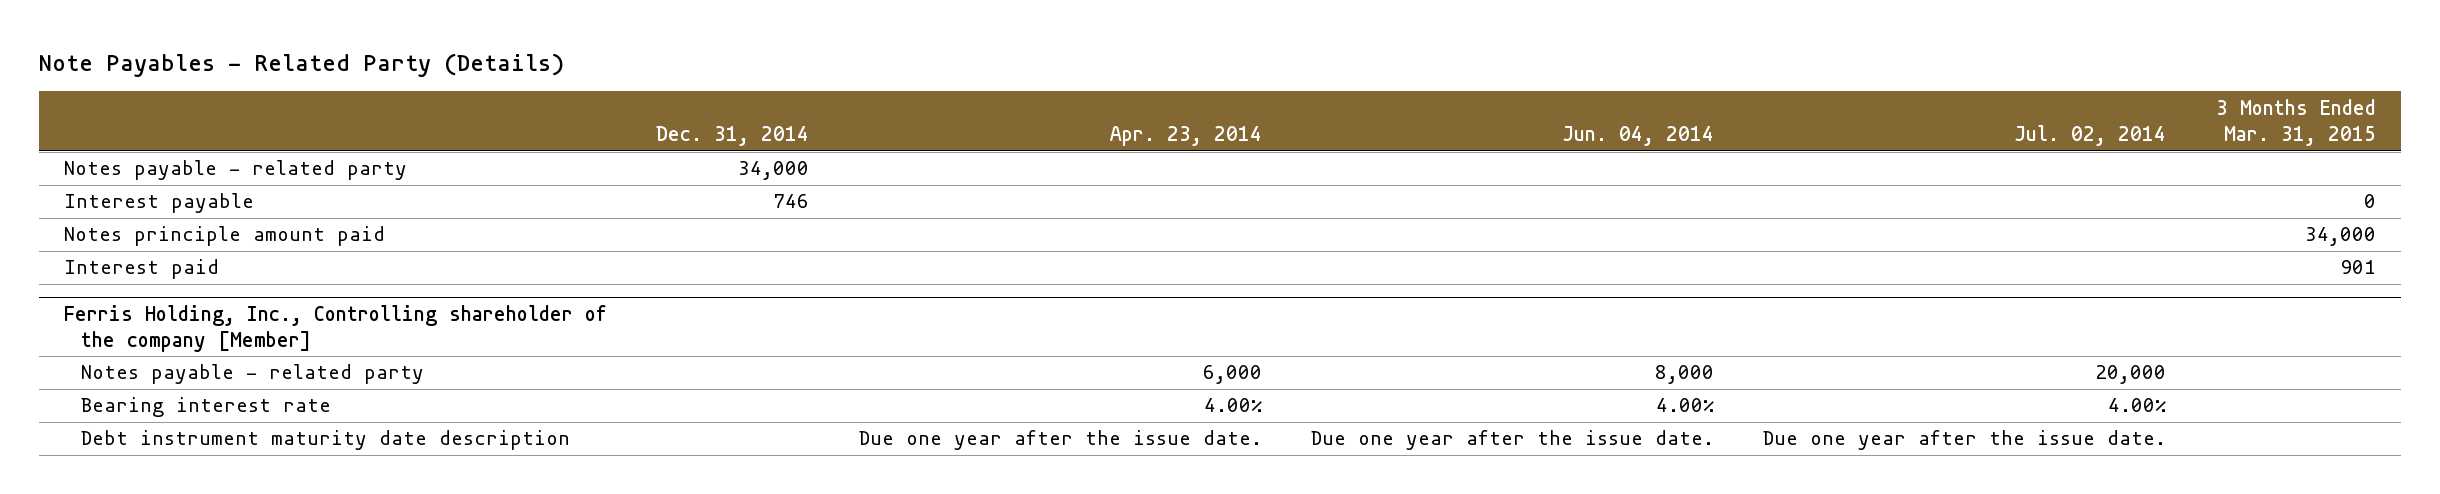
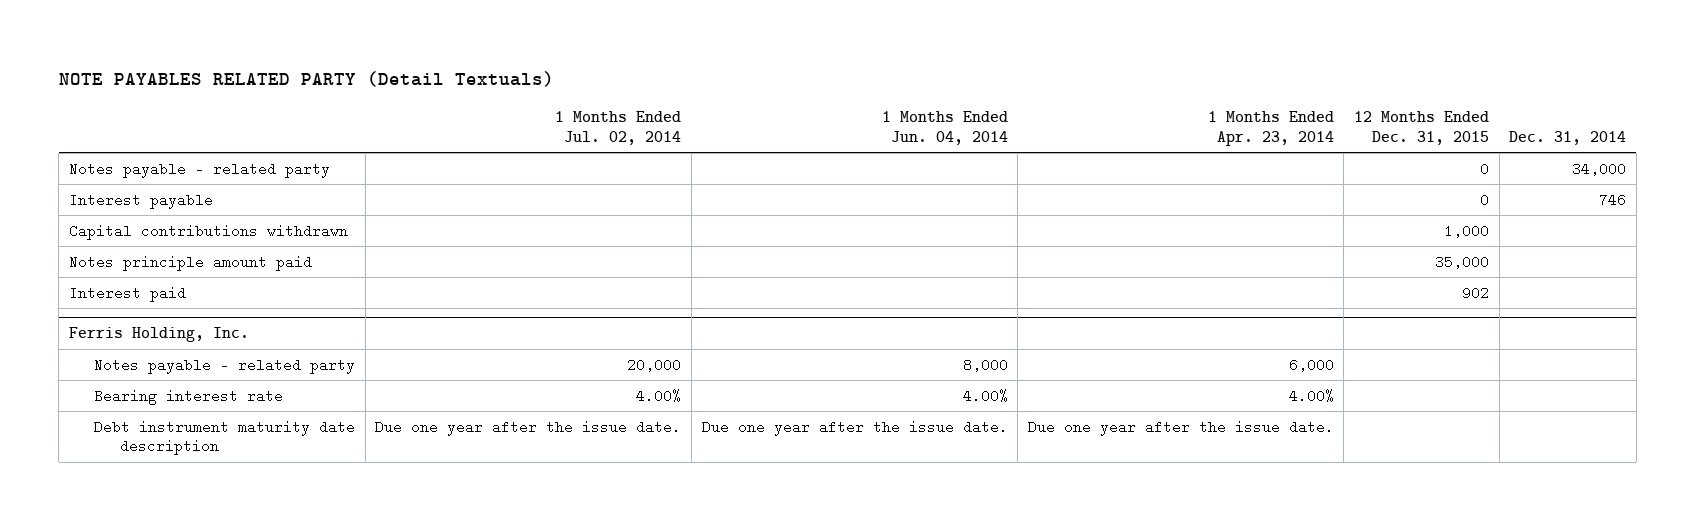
[39,52,565,77] Note Payables - Related Party (Details) -> [58,70,554,87] NOTE PAYABLES RELATED PARTY (Detail Textuals)
[1109,126,1262,147] Apr. 23, 2014 -> none
[1562,126,1715,147] Jun. 04, 2014 -> none
[2014,125,2167,147] Jul. 02, 2014 -> none
[2215,98,2376,147] 3 Months Ended Mar. 31, 2015 -> none
none -> [555,111,682,145] 1 Months Ended Jul. 02, 2014
none -> [881,111,1008,145] 1 Months Ended Jun. 04, 2014
none -> [1207,111,1334,146] 1 Months Ended Apr. 23, 2014
none -> [1354,111,1490,145] 12 Months Ended Dec. 31, 2015
none -> [68,223,348,240] Capital contributions withdrawn
[63,304,607,353] Ferris Holding, Inc., Controlling shareholder of the company [Member] -> [68,327,249,343] Ferris Holding, Inc.

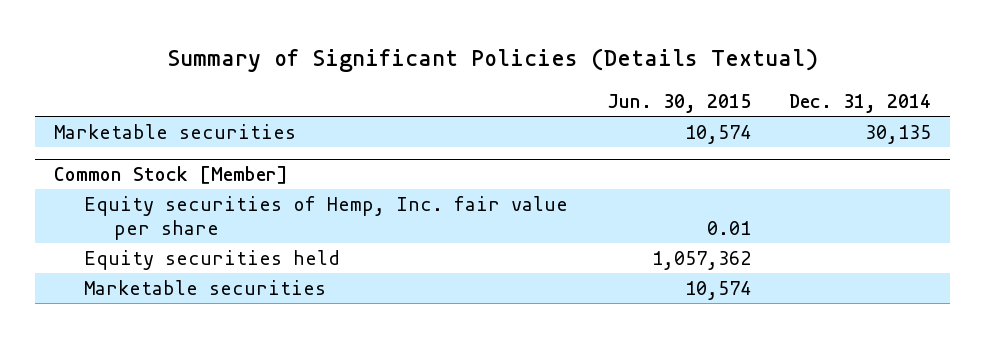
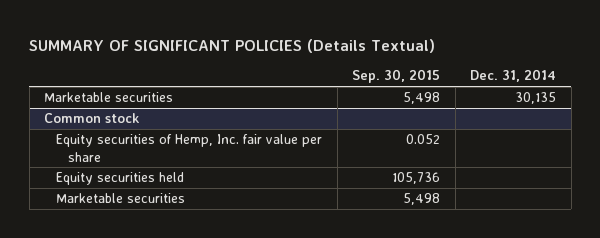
[166,48,818,73] Summary of Significant Policies (Details Textual) -> [29,38,436,53] SUMMARY OF SIGNIFICANT POLICIES (Details Textual)
[606,94,751,114] Jun. 30, 2015 -> none
none -> [352,69,441,84] Sep. 30, 2015
[54,166,289,185] Common Stock [Member] -> [44,113,141,124] Common stock

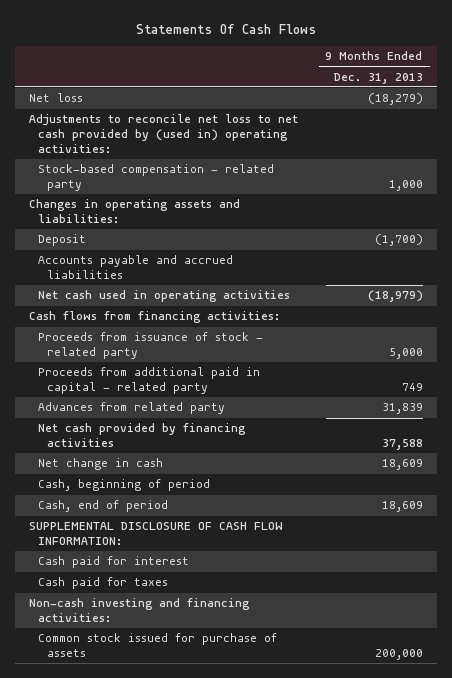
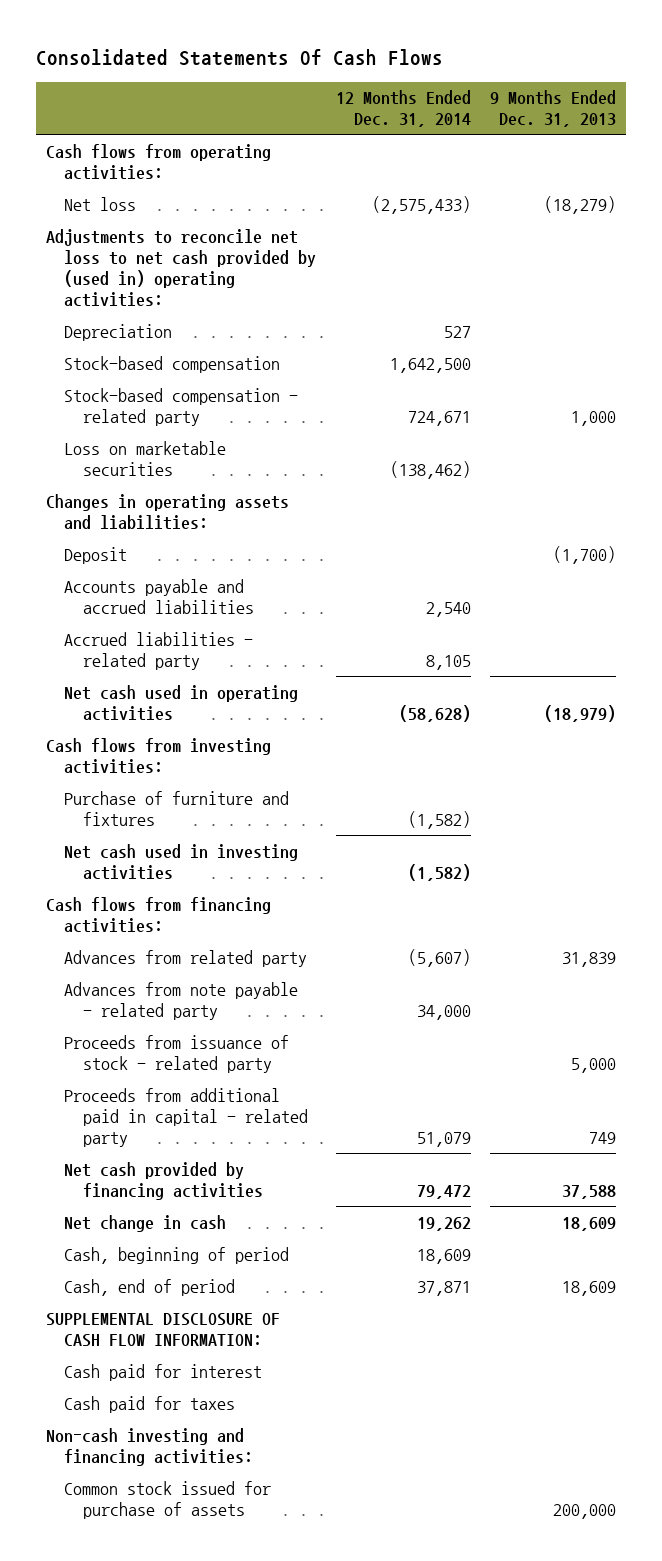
[136,23,317,34] Statements Of Cash Flows -> [36,48,444,66] Consolidated Statements Of Cash Flows
none -> [335,90,471,128] 12 Months Ended Dec. 31, 2014
none -> [45,143,271,180] Cash flows from operating activities:
none -> [64,323,173,341] Depreciation
none -> [64,355,281,373] Stock-based compensation
none -> [64,440,227,476] Loss on marketable securities
none -> [64,631,254,670] Accrued liabilities - related party
none -> [45,737,271,774] Cash flows from investing activities:
none -> [64,790,290,826] Purchase of furniture and fixtures
none -> [64,843,299,880] Net cash used in investing activities
[37,402,225,415] Advances from related party -> [64,949,308,967] Advances from related party
none -> [64,981,299,1020] Advances from note payable - related party

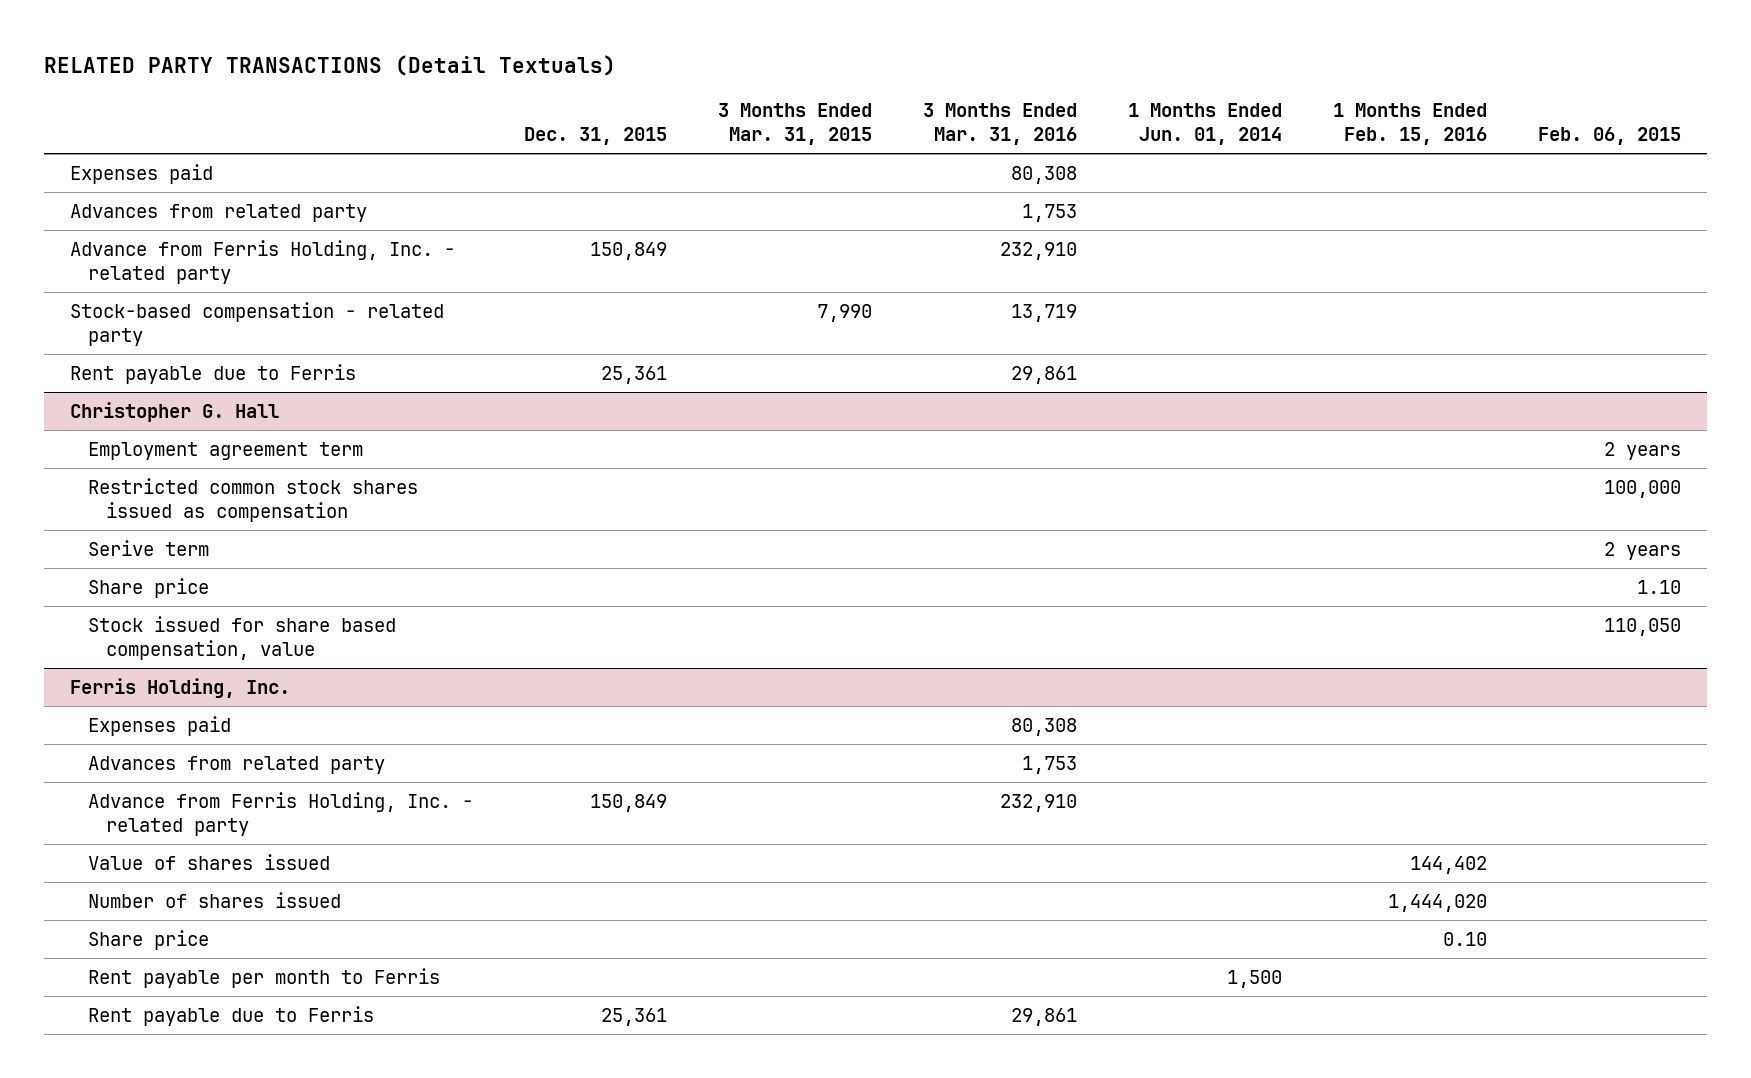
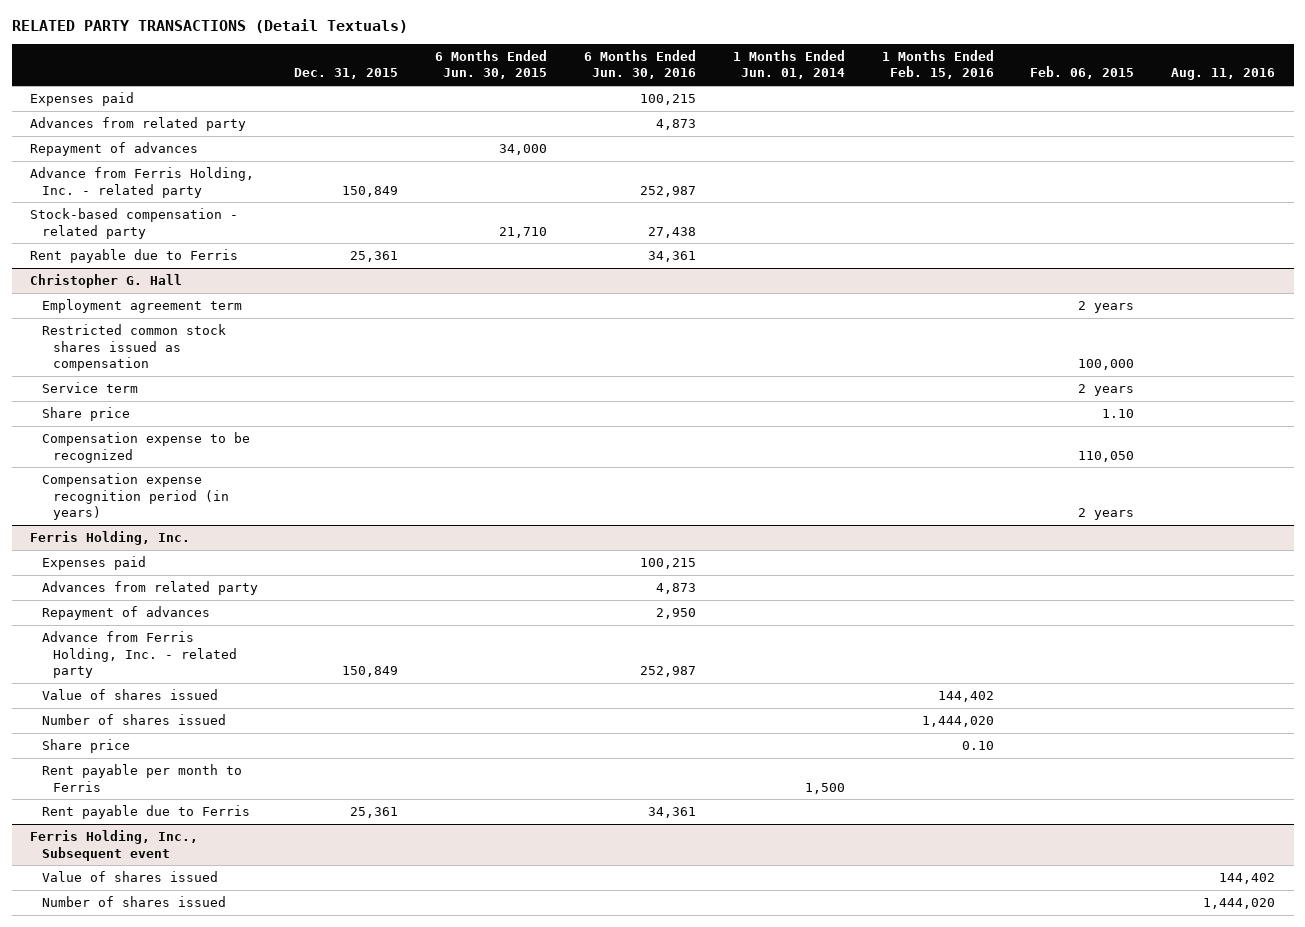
[718,103,873,145] 3 Months Ended Mar. 31, 2015 -> none
[923,103,1078,145] 3 Months Ended Mar. 31, 2016 -> none
none -> [435,50,548,80] 6 Months Ended Jun. 30, 2015
none -> [584,50,697,80] 6 Months Ended Jun. 30, 2016
none -> [1171,68,1276,81] Aug. 11, 2016
none -> [29,142,198,157] Repayment of advances
[88,539,210,556] Serive term -> [41,382,138,394] Service term
[88,615,397,660] Stock issued for share based compensation, value -> [41,432,250,463] Compensation expense to be recognized
none -> [41,473,230,520] Compensation expense recognition period (in years)
none -> [41,606,210,621] Repayment of advances
none -> [29,830,198,861] Ferris Holding, Inc., Subsequent event
none -> [41,871,218,883] Value of shares issued
none -> [41,896,226,908] Number of shares issued

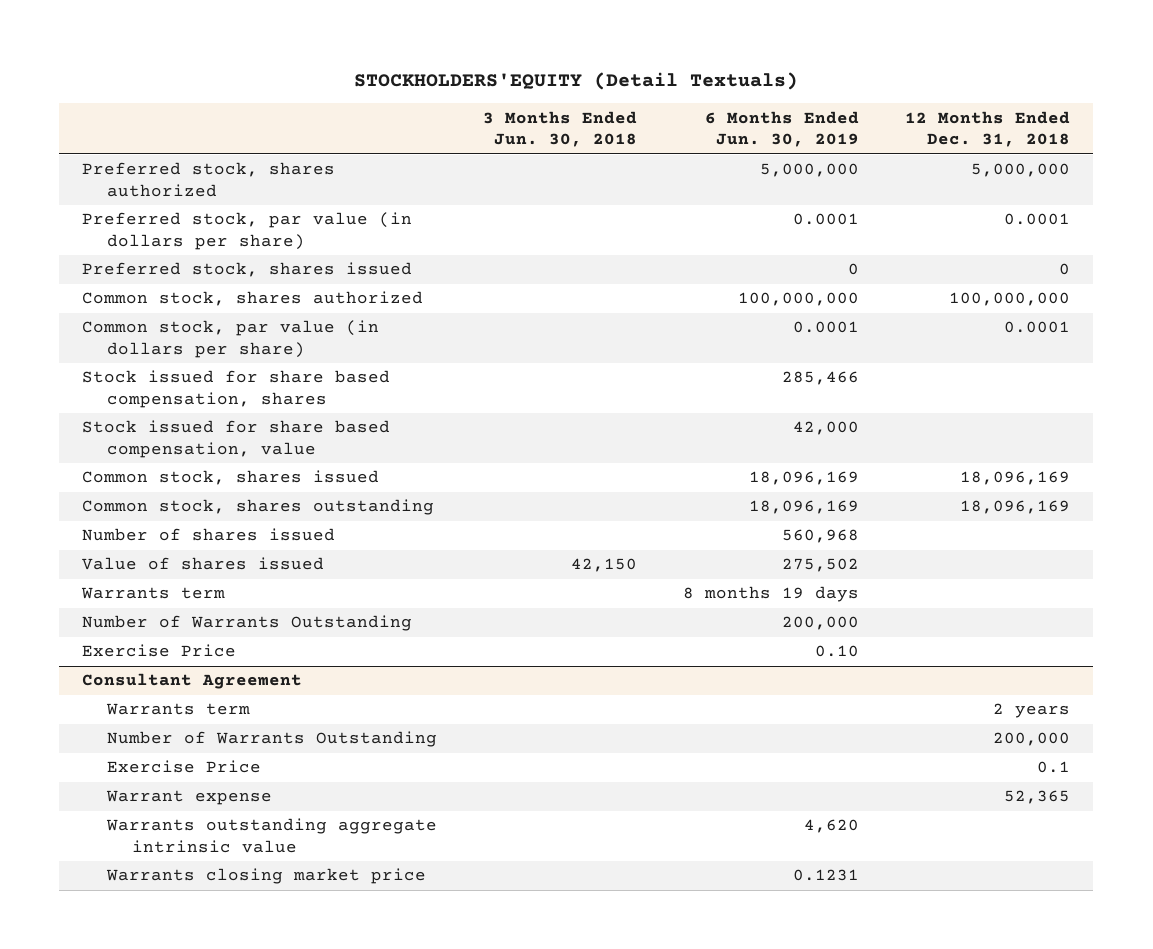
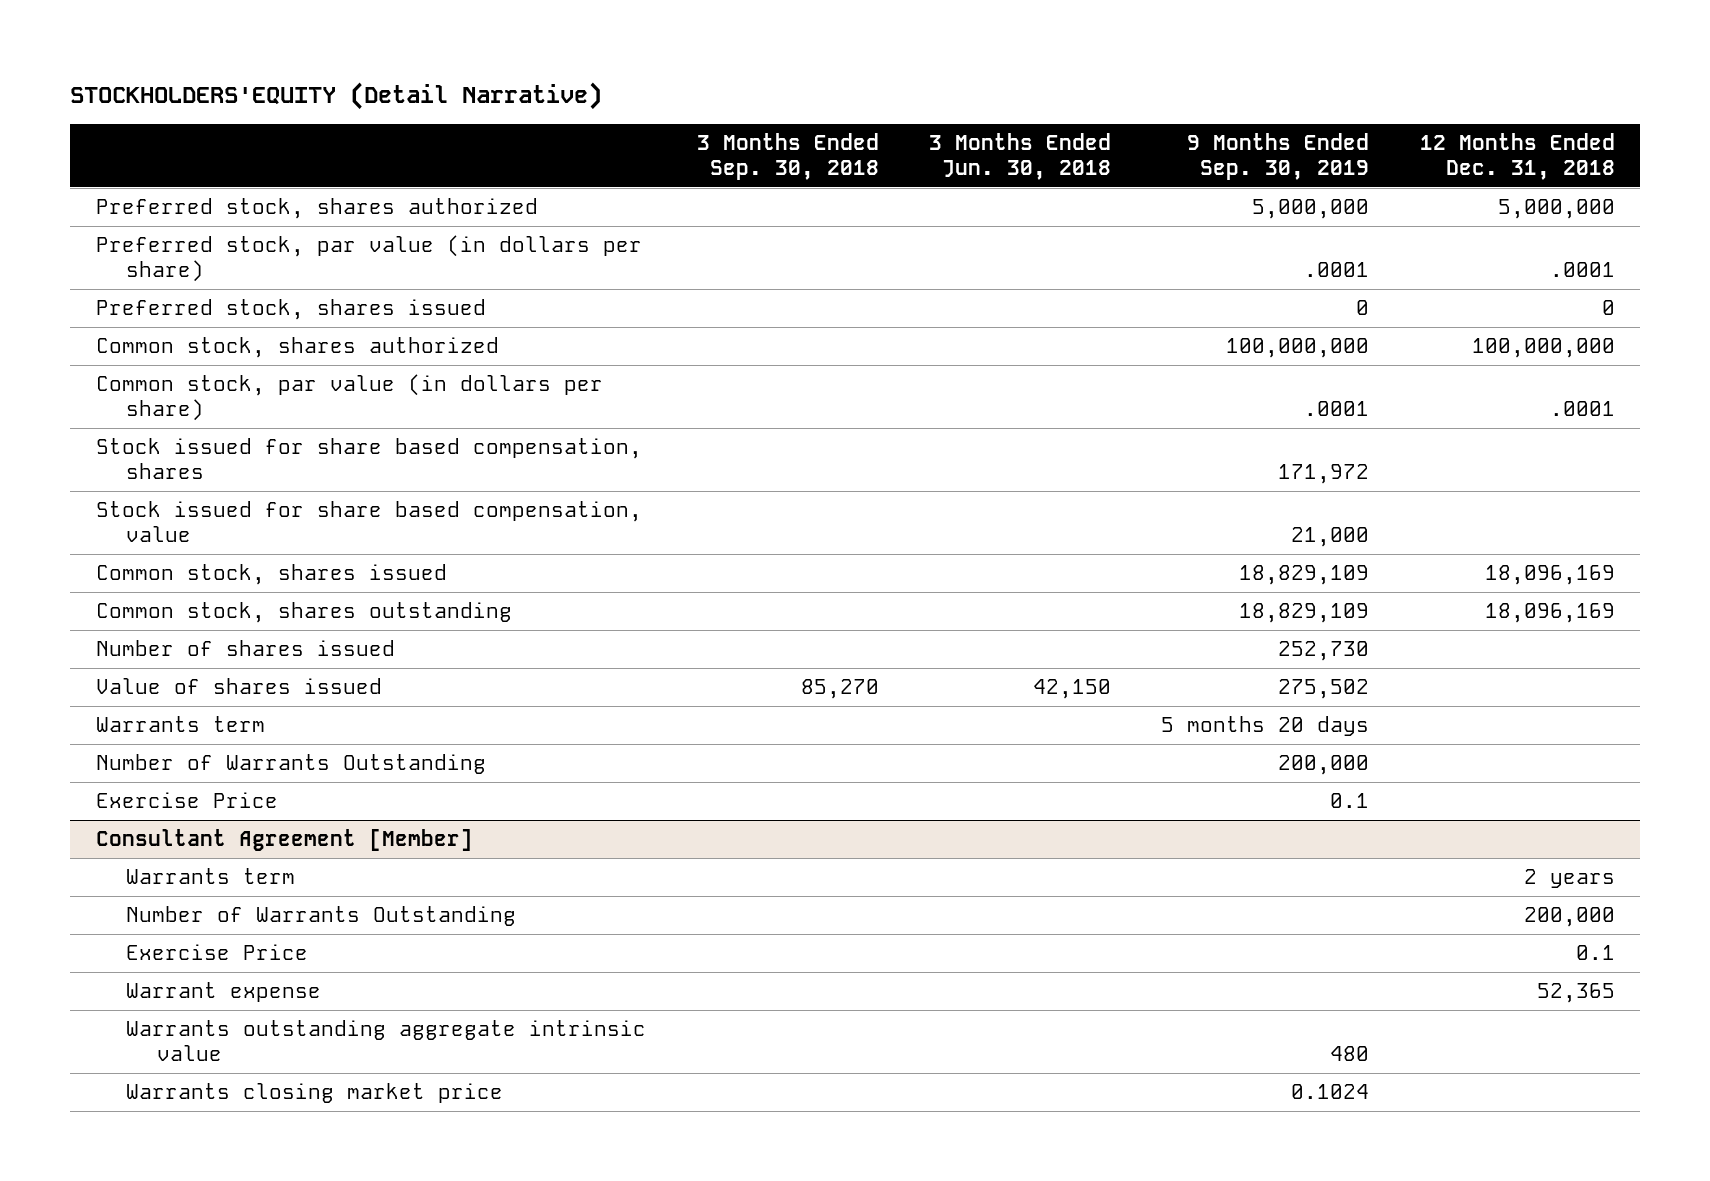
[354,72,799,91] STOCKHOLDERS'EQUITY (Detail Textuals) -> [70,81,603,110] STOCKHOLDERS'EQUITY (Detail Narrative)
[705,110,860,148] 6 Months Ended Jun. 30, 2019 -> none
none -> [696,133,879,180] 3 Months Ended Sep. 30, 2018
none -> [1187,133,1370,180] 9 Months Ended Sep. 30, 2019
[1004,213,1071,226] 0.0001 -> [1549,262,1615,278] .0001
[1004,321,1071,334] 0.0001 -> [1549,401,1615,417] .0001
[82,673,303,690] Consultant Agreement -> [95,829,473,852] Consultant Agreement [Member]

